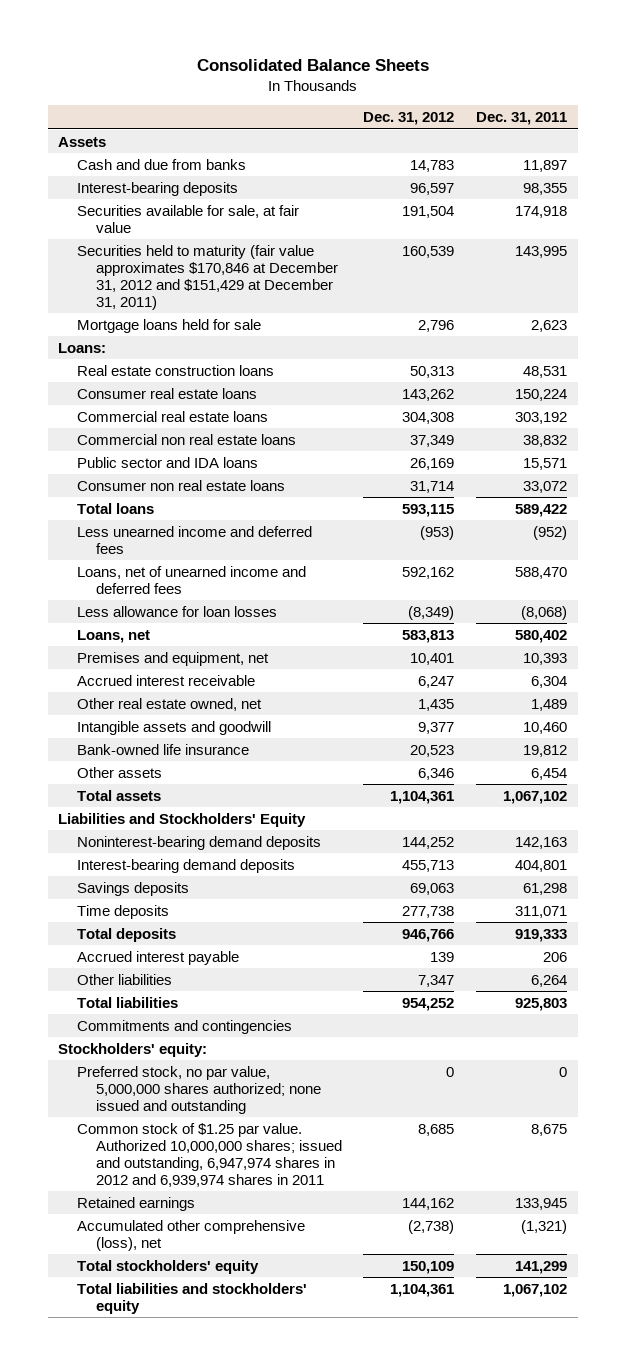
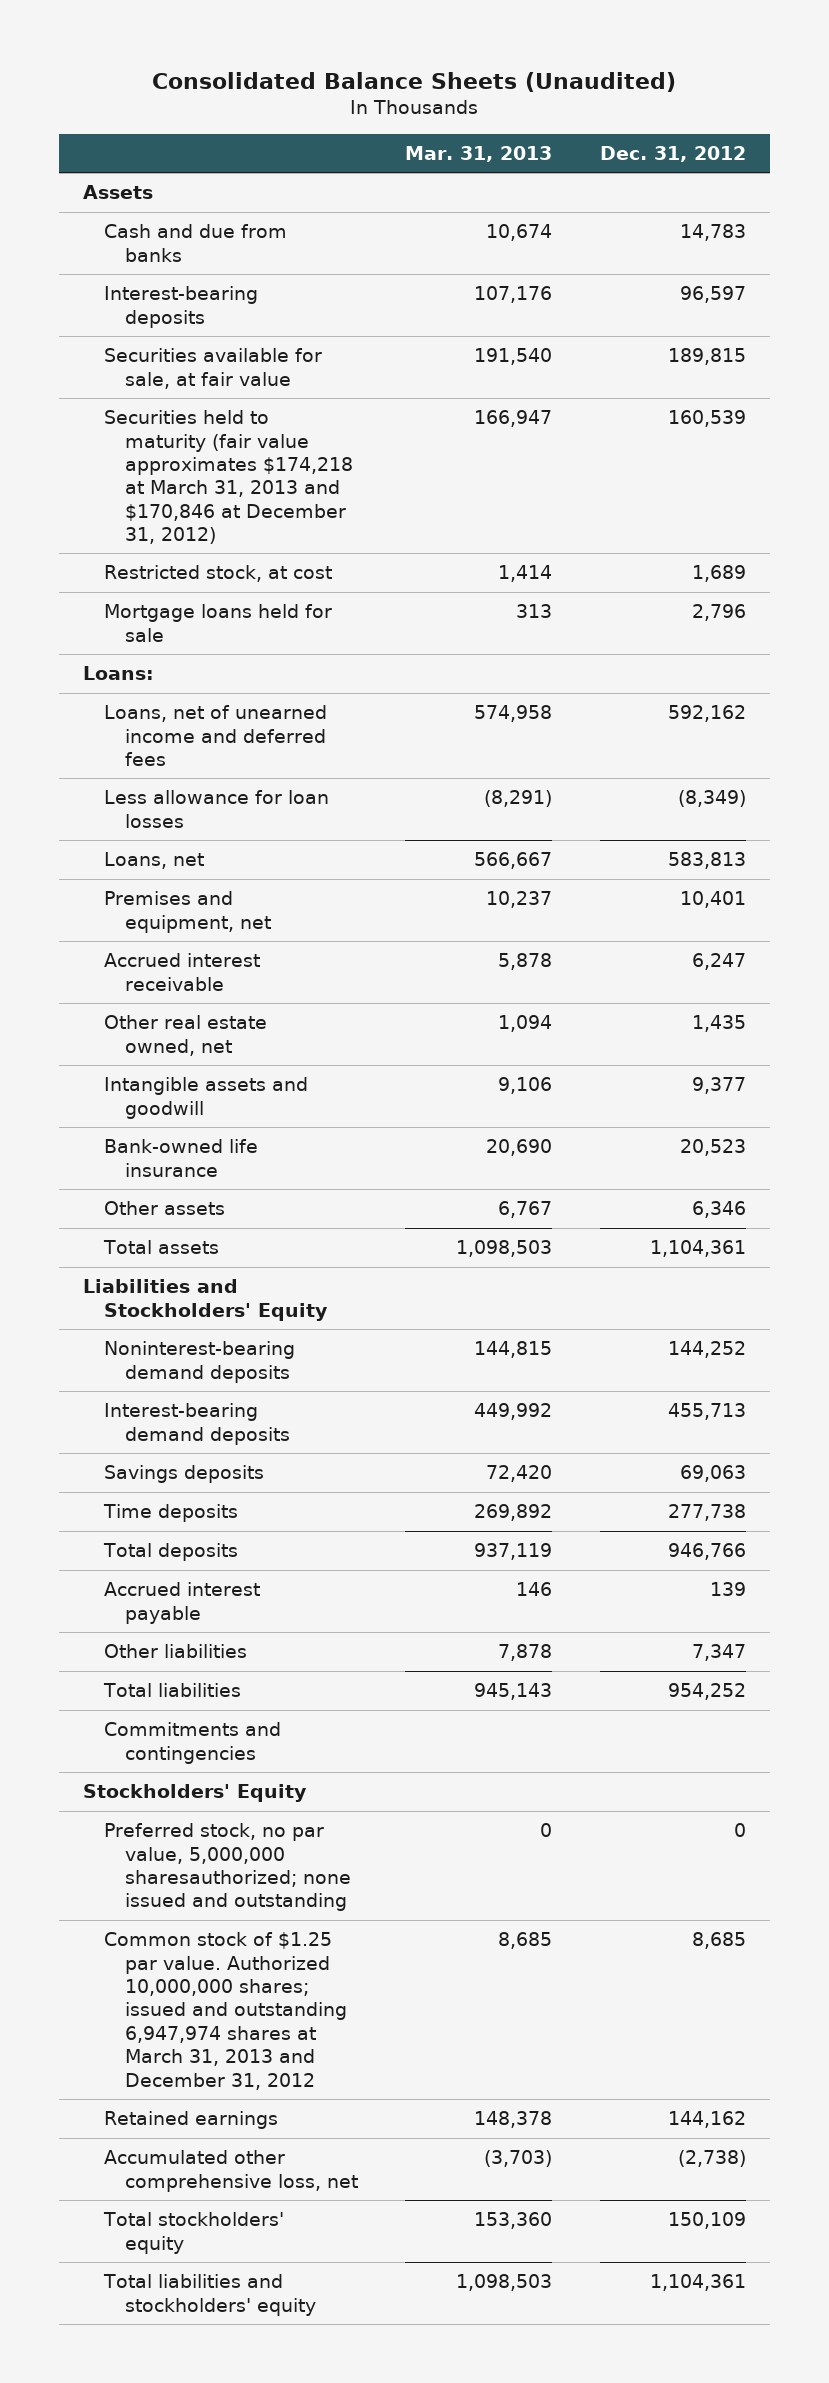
[196,58,429,71] Consolidated Balance Sheets -> [152,71,677,92] Consolidated Balance Sheets (Unaudited)
[476,112,568,126] Dec. 31, 2011 -> none
none -> [405,145,553,162] Mar. 31, 2013
[402,205,455,218] 191,504 -> [668,348,747,366] 189,815
[77,244,338,310] Securities held to maturity (fair value approximates $170,846 at December 31, 2012 and $151,429 at December 31, 2011) -> [103,410,353,545] Securities held to maturity (fair value approximates $174,218 at March 31, 2013 and $170,846 at December 31, 2012)
none -> [103,565,332,583] Restricted stock, at cost
[77,364,275,376] Real estate construction loans -> none
[77,387,258,399] Consumer real estate loans -> none
[77,410,269,422] Commercial real estate loans -> none
[77,433,297,445] Commercial non real estate loans -> none
[77,456,259,468] Public sector and IDA loans -> none
[77,479,286,491] Consumer non real estate loans -> none
[77,502,155,514] Total loans -> none
[77,525,313,554] Less unearned income and deferred fees -> none
[58,1042,208,1057] Stockholders' equity: -> [82,1784,307,1803] Stockholders' Equity
[77,1065,321,1114] Preferred stock, no par value, 5,000,000 shares authorized; none issued and outstanding -> [103,1823,351,1912] Preferred stock, no par value, 5,000,000 sharesauthorized; none issued and outstanding
[77,1122,342,1187] Common stock of $1.25 par value. Authorized 10,000,000 shares; issued and outstanding, 6,947,974 shares in 2012 and 6,939,974 shares in 2011 -> [103,1932,347,2090] Common stock of $1.25 par value. Authorized 10,000,000 shares; issued and outstanding 6,947,974 shares at March 31, 2013 and December 31, 2012
[77,1219,306,1251] Accumulated other comprehensive (loss), net -> [103,2150,358,2192] Accumulated other comprehensive loss, net

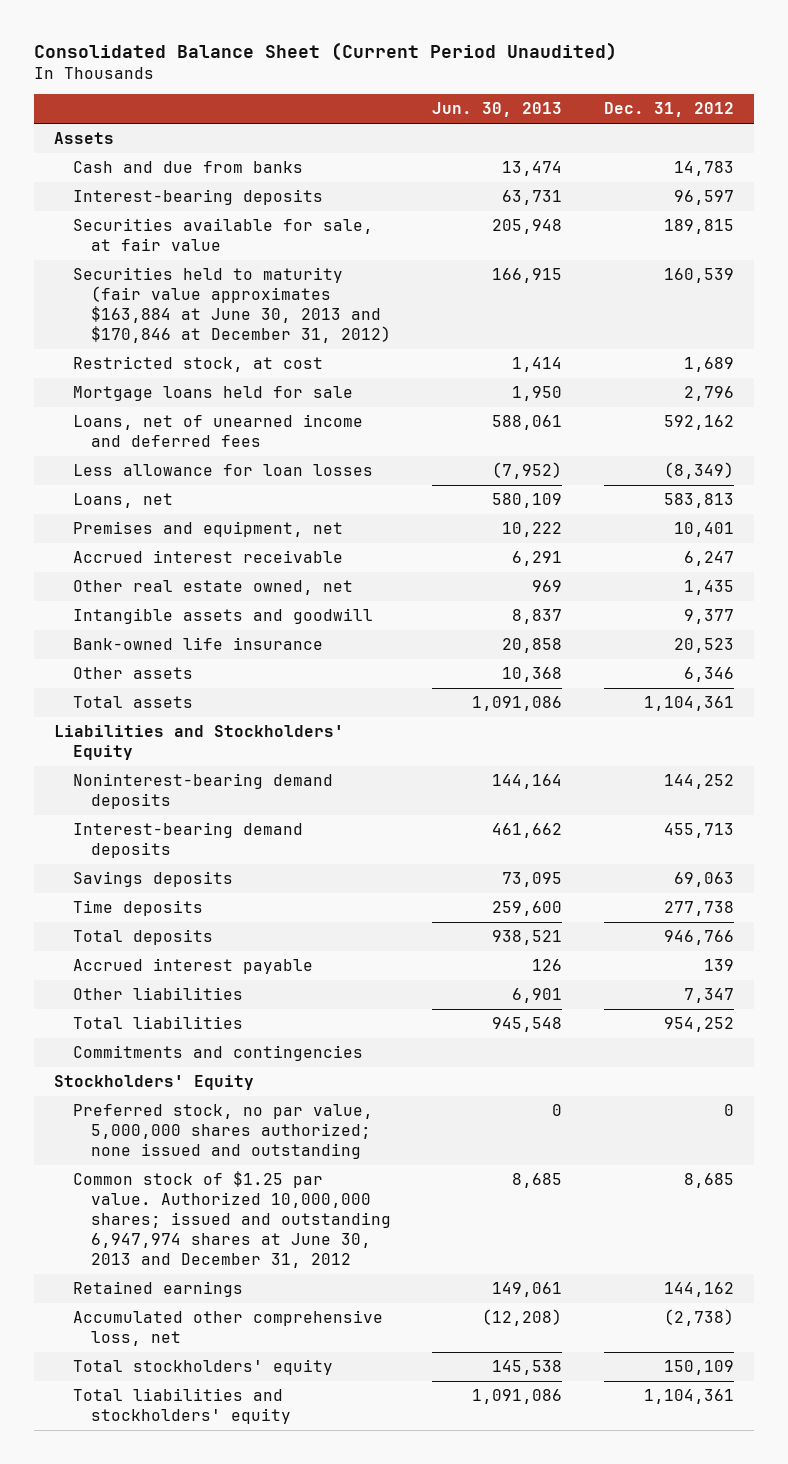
[152,71,677,92] Consolidated Balance Sheets (Unaudited) -> [33,41,617,61] Consolidated Balance Sheet (Current Period Unaudited)
[405,145,553,162] Mar. 31, 2013 -> none
none -> [432,102,563,118] Jun. 30, 2013
[103,410,353,545] Securities held to maturity (fair value approximates $174,218 at March 31, 2013 and $170,846 at December 31, 2012) -> [72,267,391,344] Securities held to maturity (fair value approximates $163,884 at June 30, 2013 and $170,846 at December 31, 2012)
[82,666,154,681] Loans: -> none
[103,1823,351,1912] Preferred stock, no par value, 5,000,000 sharesauthorized; none issued and outstanding -> [72,1104,373,1160] Preferred stock, no par value, 5,000,000 shares authorized; none issued and outstanding
[103,1932,347,2090] Common stock of $1.25 par value. Authorized 10,000,000 shares; issued and outstanding 6,947,974 shares at March 31, 2013 and December 31, 2012 -> [72,1171,391,1269] Common stock of $1.25 par value. Authorized 10,000,000 shares; issued and outstanding 6,947,974 shares at June 30, 2013 and December 31, 2012

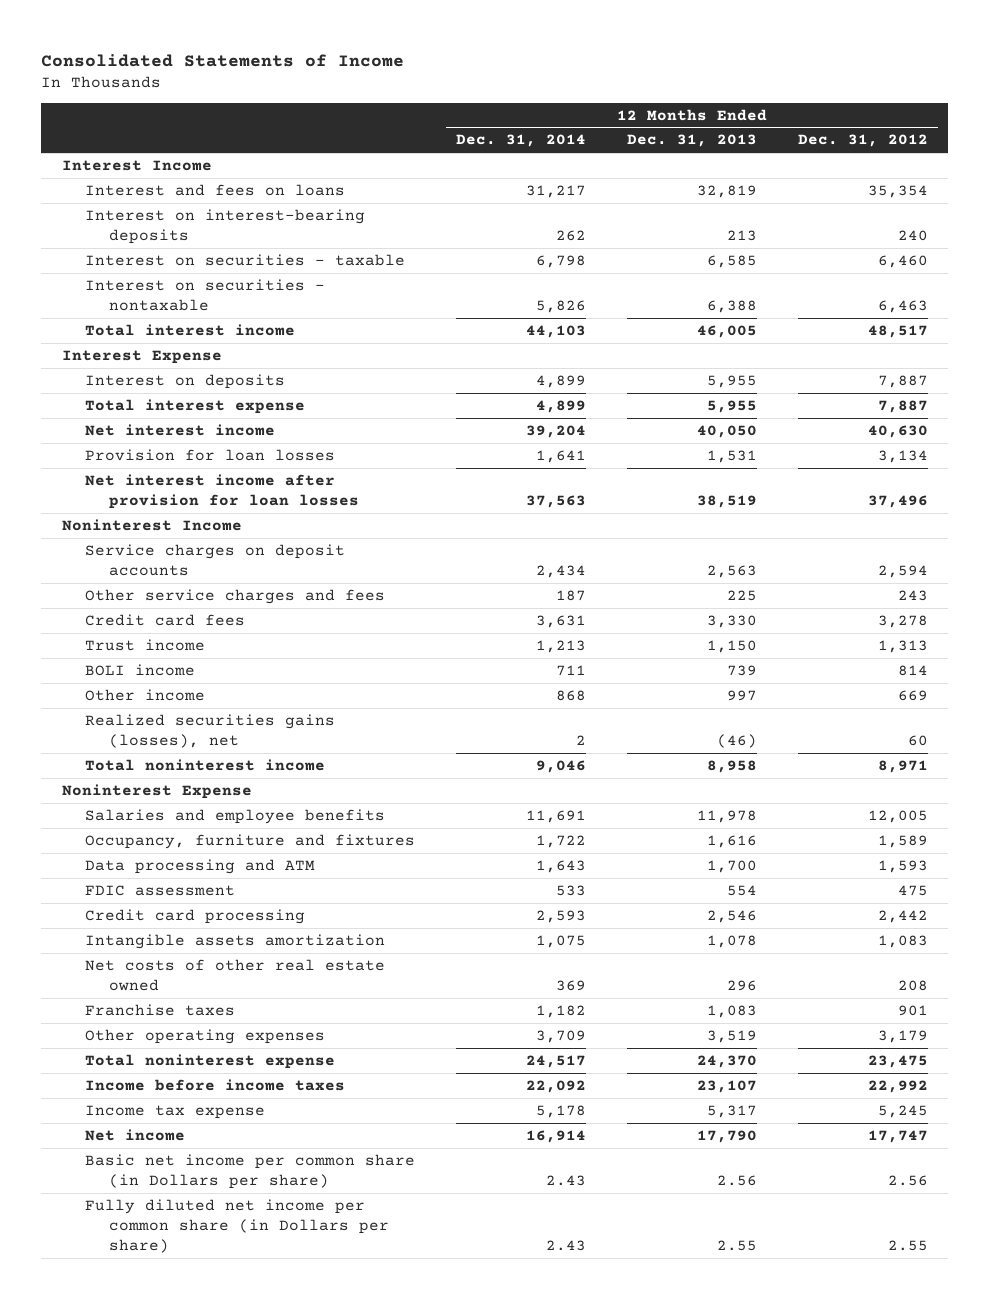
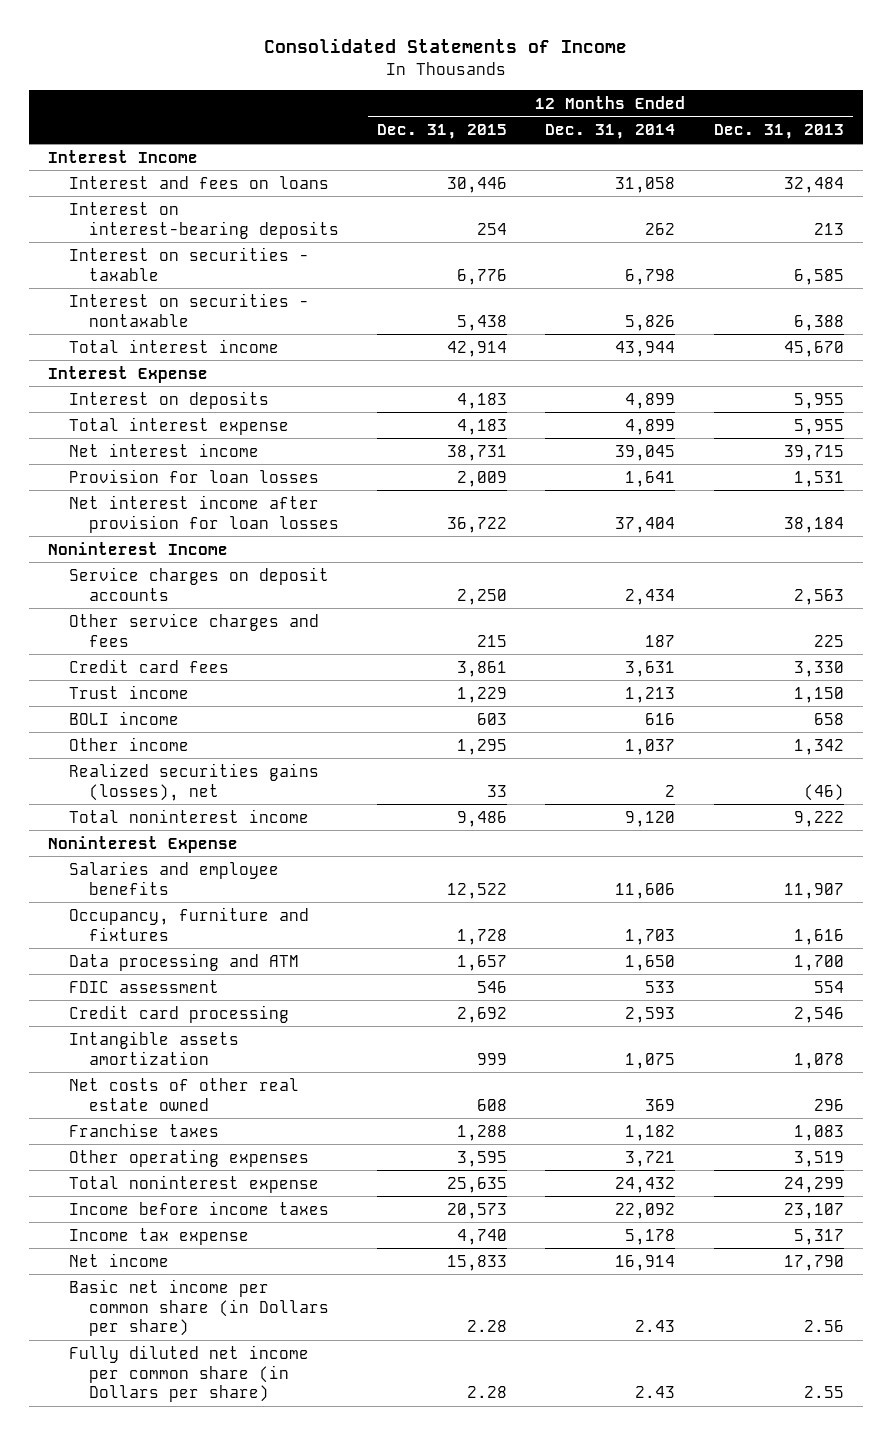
[797,134,928,148] Dec. 31, 2012 -> none
none -> [377,124,508,140] Dec. 31, 2015
[525,184,586,198] 31,217 -> [615,176,676,193] 31,058
[696,184,757,198] 32,819 -> [783,176,844,193] 32,484
[525,324,586,338] 44,103 -> [615,340,676,357] 43,944
[696,324,757,338] 46,005 -> [783,340,844,357] 45,670
[525,424,586,438] 39,204 -> [615,444,676,461] 39,045
[696,424,757,438] 40,050 -> [783,444,844,461] 39,715
[525,495,586,509] 37,563 -> [615,516,676,533] 37,404
[696,495,757,509] 38,519 -> [783,516,844,533] 38,184
[555,664,586,676] 711 -> [645,712,676,725] 616
[726,664,757,676] 739 -> [813,712,844,725] 658
[555,689,586,701] 868 -> [625,738,676,755] 1,037
[726,689,757,701] 997 -> [793,738,844,755] 1,342
[535,759,586,773] 9,046 -> [625,810,676,827] 9,120
[706,759,757,773] 8,958 -> [793,810,844,827] 9,222
[525,809,586,823] 11,691 -> [615,882,676,899] 11,606
[696,809,757,823] 11,978 -> [783,882,844,899] 11,907
[535,834,586,848] 1,722 -> [625,928,676,945] 1,703
[535,859,586,873] 1,643 -> [625,954,676,971] 1,650
[535,1029,586,1043] 3,709 -> [625,1150,676,1167] 3,721
[525,1054,586,1068] 24,517 -> [615,1176,676,1193] 24,432
[696,1054,757,1068] 24,370 -> [783,1176,844,1193] 24,299

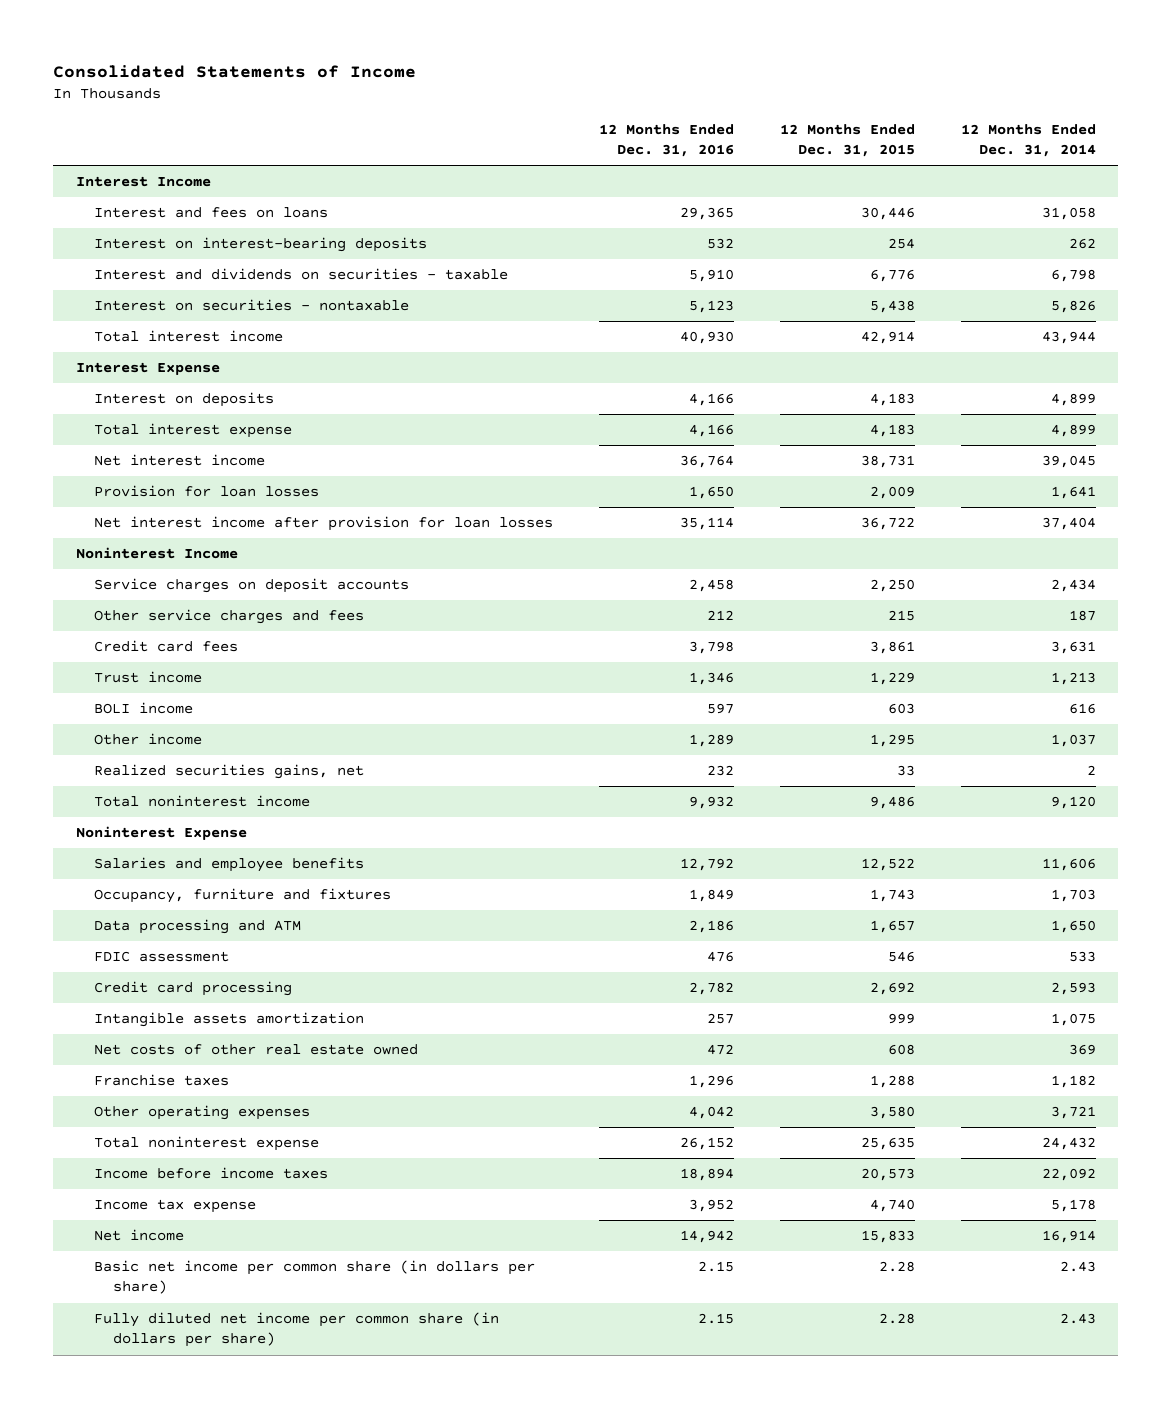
[713,124,844,140] Dec. 31, 2013 -> none
none -> [599,123,735,158] 12 Months Ended Dec. 31, 2016
[68,246,309,281] Interest on securities - taxable -> [94,268,509,281] Interest and dividends on securities - taxable
[68,762,319,801] Realized securities gains (losses), net -> [94,764,365,780] Realized securities gains, net
[457,928,508,945] 1,728 -> [869,889,915,903] 1,743
[457,1150,508,1167] 3,595 -> [869,1106,915,1120] 3,580
[68,1278,329,1337] Basic net income per common share (in Dollars per share) -> [94,1260,536,1295] Basic net income per common share (in dollars per share)
[68,1344,309,1403] Fully diluted net income per common share (in Dollars per share) -> [94,1312,500,1348] Fully diluted net income per common share (in dollars per share)

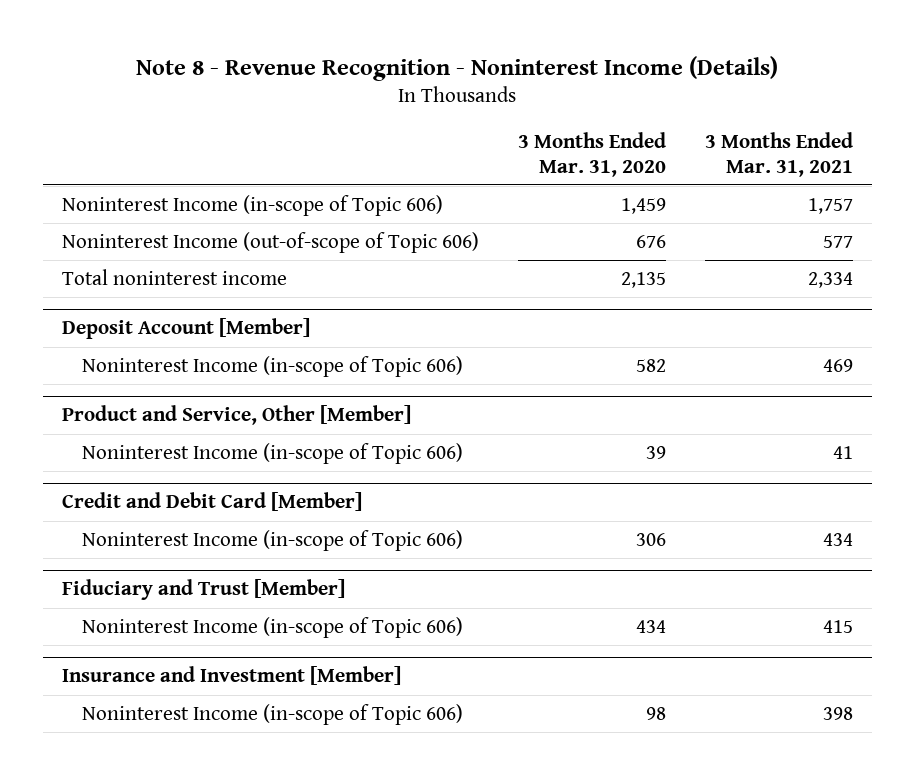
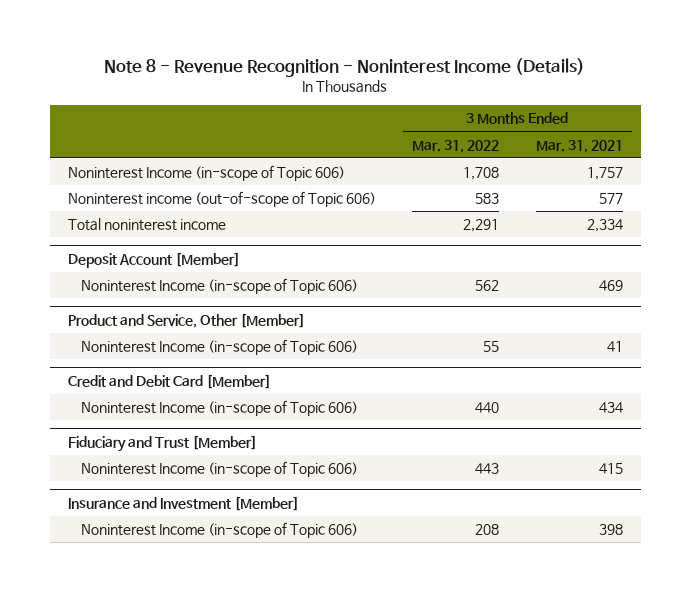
[517,131,666,177] 3 Months Ended Mar. 31, 2020 -> none
none -> [412,139,500,153] Mar. 31, 2022
[62,231,480,253] Noninterest Income (out-of-scope of Topic 606) -> [67,191,376,208] Noninterest income (out-of-scope of Topic 606)

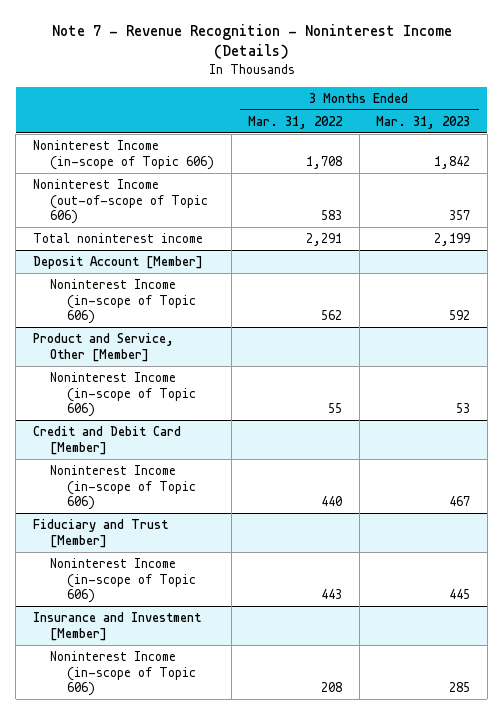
[104,57,586,77] Note 8 - Revenue Recognition - Noninterest Income (Details) -> [51,24,452,60] Note 7 - Revenue Recognition - Noninterest Income (Details)
[535,139,623,153] Mar. 31, 2021 -> none
none -> [376,115,471,129] Mar. 31, 2023
[67,191,376,208] Noninterest income (out-of-scope of Topic 606) -> [32,178,208,225] Noninterest Income (out-of-scope of Topic 606)

